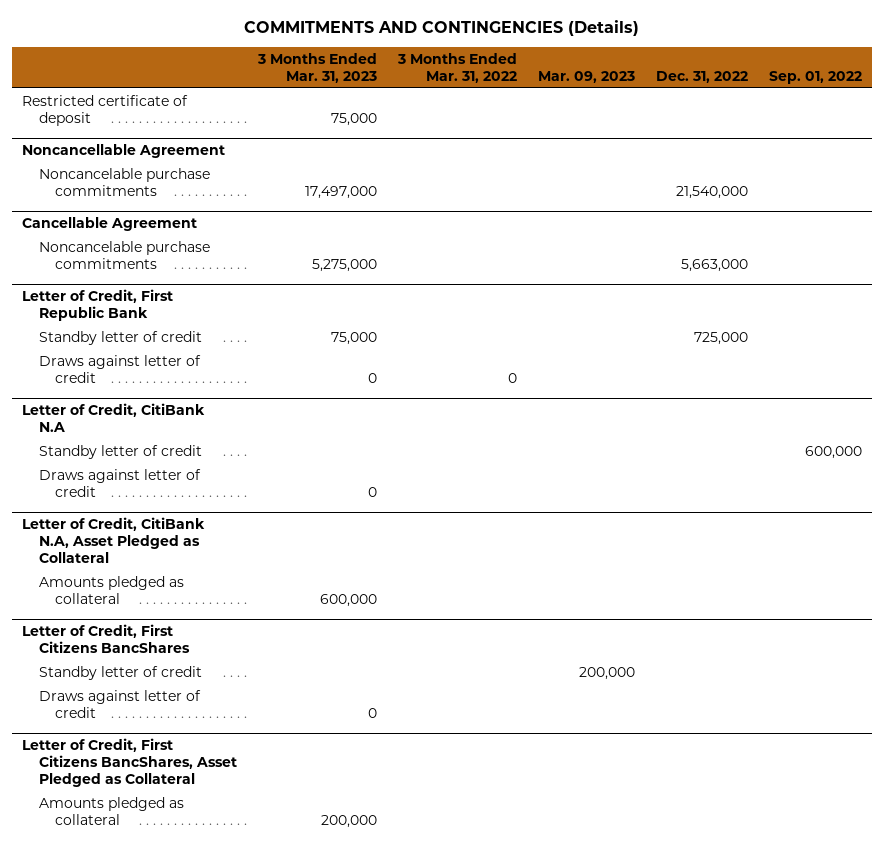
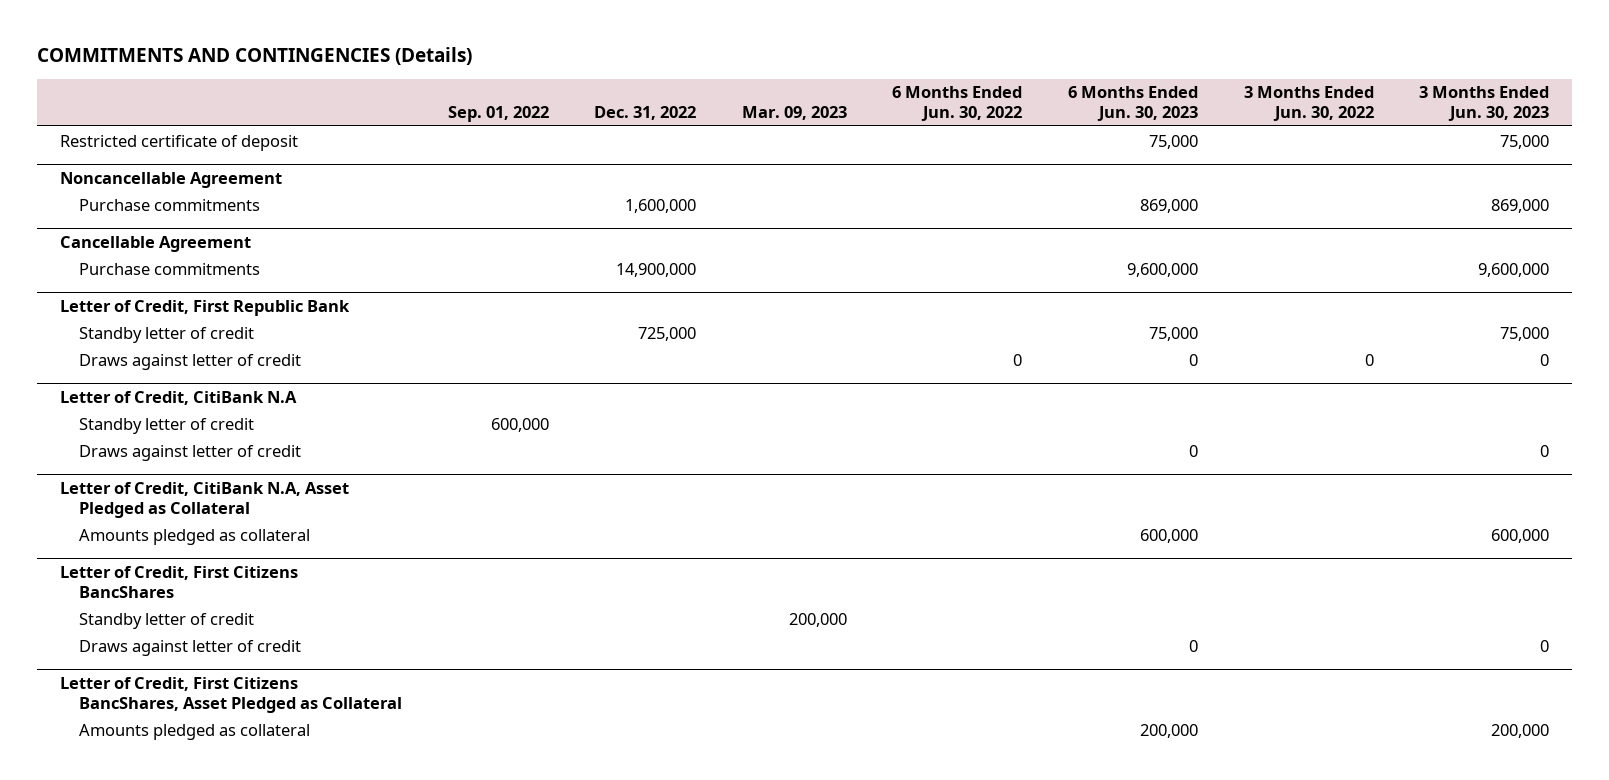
[256,52,377,83] 3 Months Ended Mar. 31, 2023 -> none
[396,52,517,83] 3 Months Ended Mar. 31, 2022 -> none
none -> [892,86,1023,122] 6 Months Ended Jun. 30, 2022
none -> [1068,86,1199,122] 6 Months Ended Jun. 30, 2023
none -> [1243,86,1374,122] 3 Months Ended Jun. 30, 2022
none -> [1419,86,1550,122] 3 Months Ended Jun. 30, 2023
[38,167,210,196] Noncancelable purchase commitments -> [79,198,261,211] Purchase commitments
[675,185,748,199] 21,540,000 -> [625,198,697,213] 1,600,000
[38,240,210,269] Noncancelable purchase commitments -> [79,262,261,275] Purchase commitments
[680,258,748,272] 5,663,000 -> [616,262,697,277] 14,900,000

